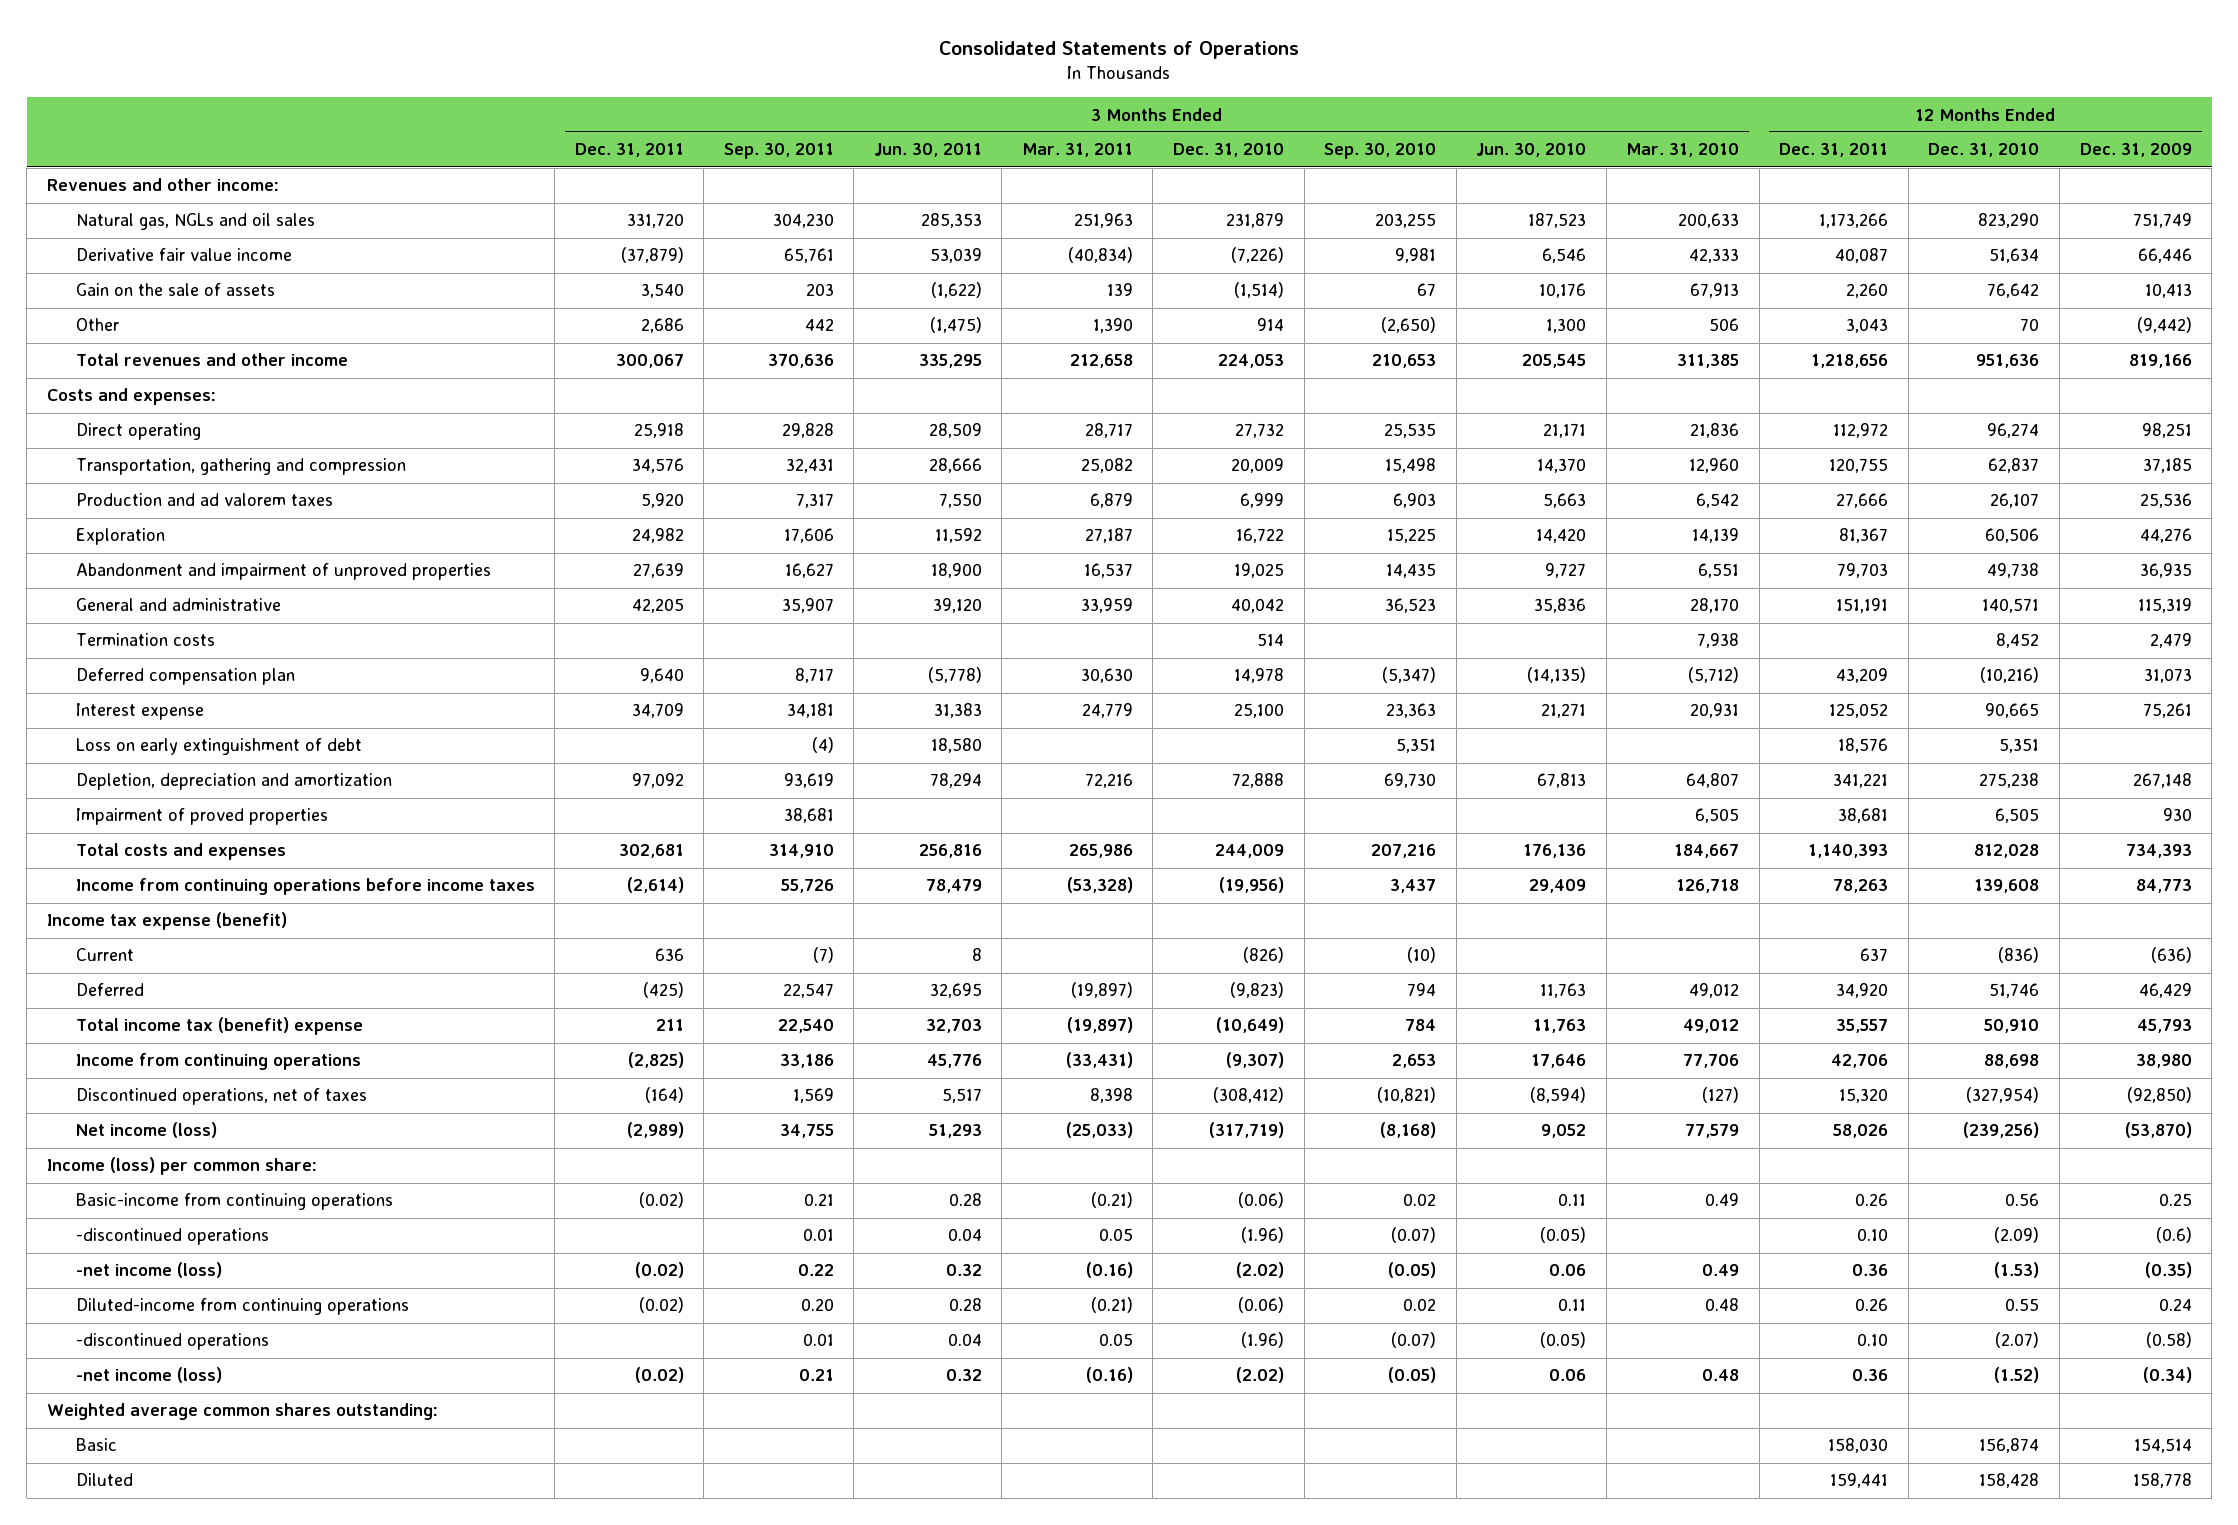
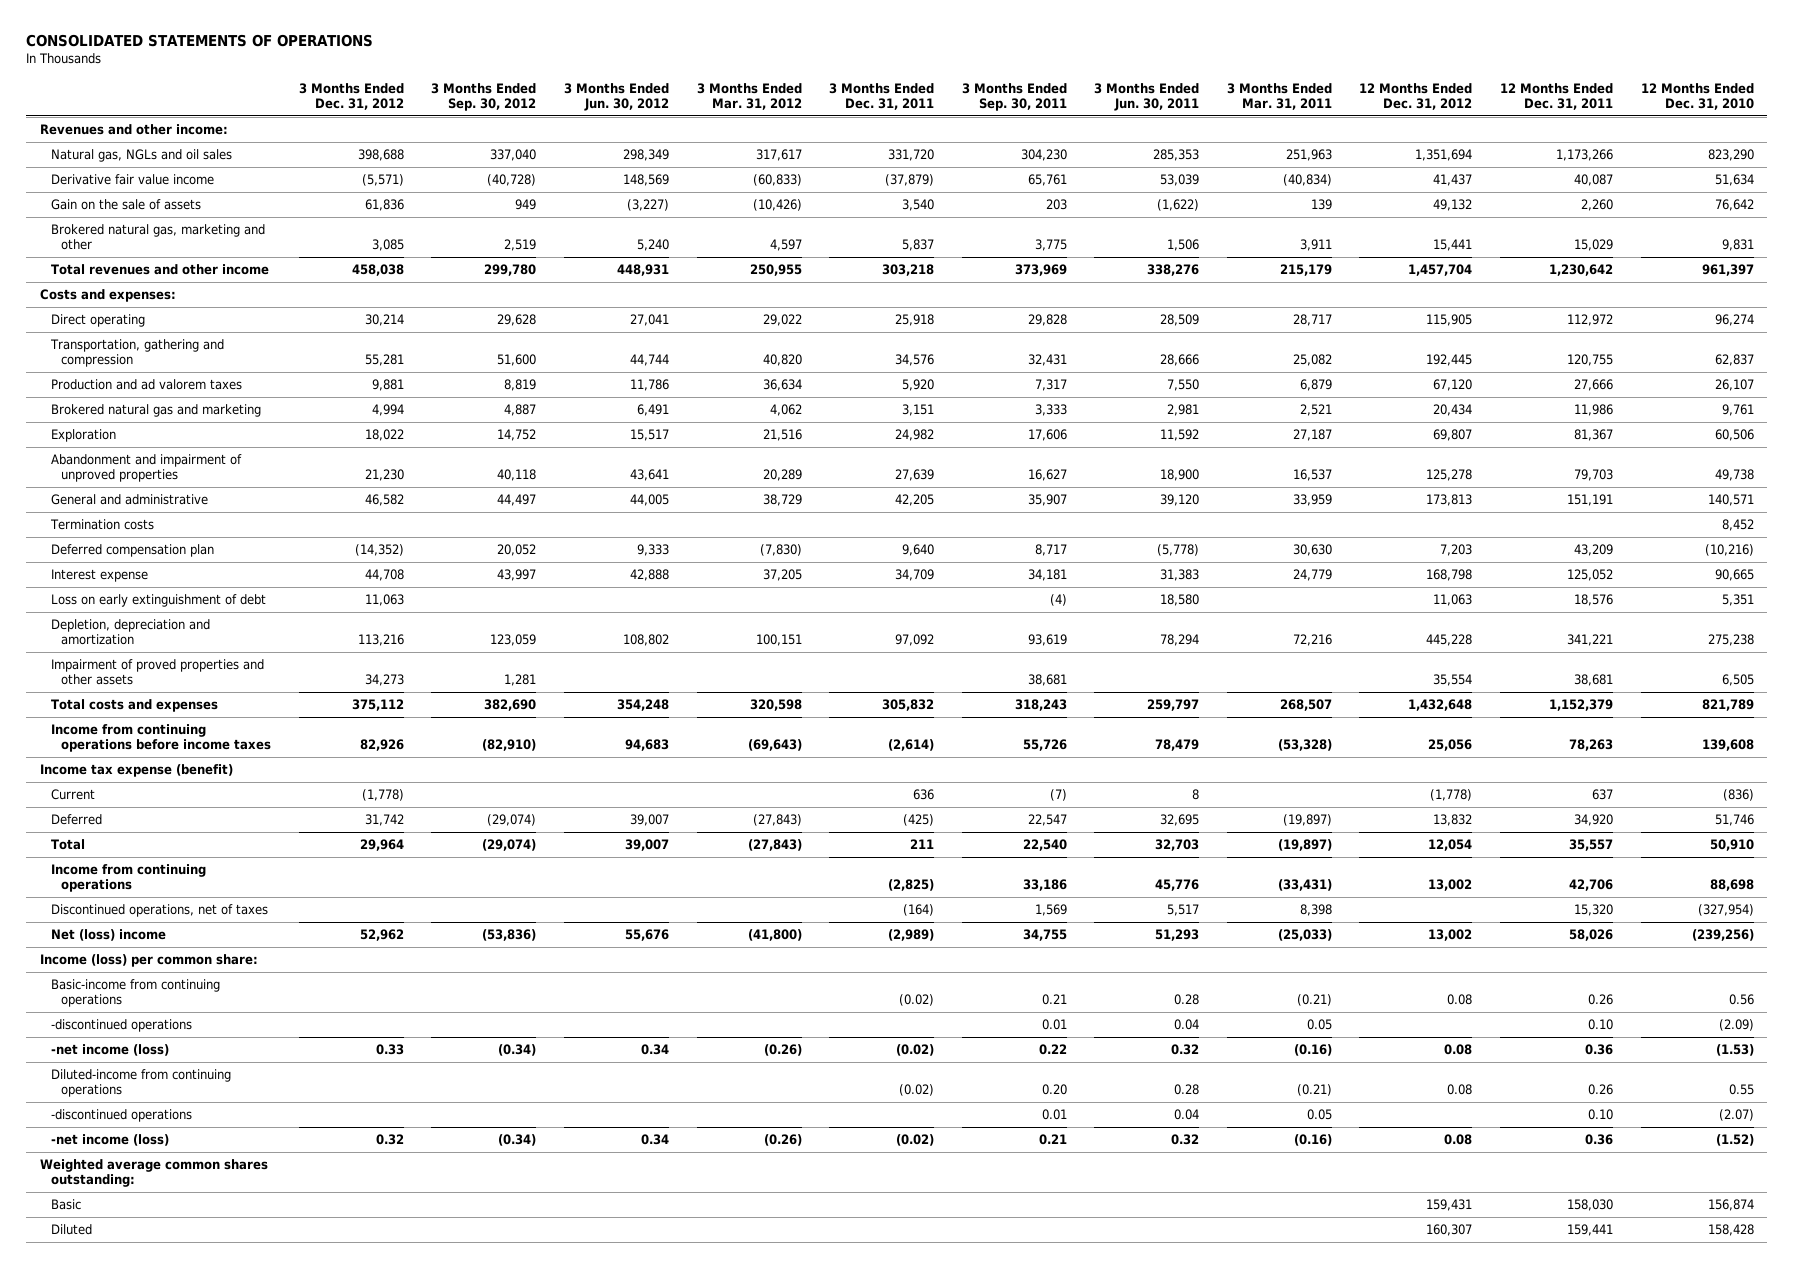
[939,40,1300,59] Consolidated Statements of Operations -> [26,33,374,47] CONSOLIDATED STATEMENTS OF OPERATIONS
[1172,143,1284,158] Dec. 31, 2010 -> none
[1324,143,1437,160] Sep. 30, 2010 -> none
[1476,143,1587,158] Jun. 30, 2010 -> none
[1626,143,1740,158] Mar. 31, 2010 -> none
[2079,143,2192,158] Dec. 31, 2009 -> none
none -> [298,82,404,110] 3 Months Ended Dec. 31, 2012
none -> [431,82,537,111] 3 Months Ended Sep. 30, 2012
none -> [564,82,670,111] 3 Months Ended Jun. 30, 2012
none -> [696,82,802,110] 3 Months Ended Mar. 31, 2012
none -> [1359,82,1473,110] 12 Months Ended Dec. 31, 2012
[75,318,119,332] Other -> none
none -> [50,224,265,251] Brokered natural gas, marketing and other
[615,354,684,369] 300,067 -> [882,264,935,277] 303,218
[767,354,834,369] 370,636 -> [1014,264,1067,277] 373,969
[918,354,982,369] 335,295 -> [1147,264,1200,277] 338,276
[1069,354,1133,369] 212,658 -> [1279,264,1332,277] 215,179
[1811,354,1889,369] 1,218,656 -> [1549,264,1614,277] 1,230,642
[1976,354,2040,369] 951,636 -> [1701,264,1754,277] 961,397
none -> [50,404,261,418] Brokered natural gas and marketing
[75,808,328,826] Impairment of proved properties -> [50,659,264,686] Impairment of proved properties and other assets
[618,844,684,859] 302,681 -> [882,699,935,712] 305,832
[768,844,834,859] 314,910 -> [1014,699,1067,712] 318,243
[918,844,982,859] 256,816 -> [1147,699,1200,712] 259,797
[1068,844,1133,859] 265,986 -> [1279,699,1332,712] 268,507
[1808,844,1889,859] 1,140,393 -> [1549,699,1614,712] 1,152,379
[1974,844,2040,859] 812,028 -> [1701,699,1754,712] 821,789
[75,1017,363,1036] Total income tax (benefit) expense -> [50,839,85,851] Total
[75,1122,217,1139] Net income (loss) -> [50,929,166,942] Net (loss) income

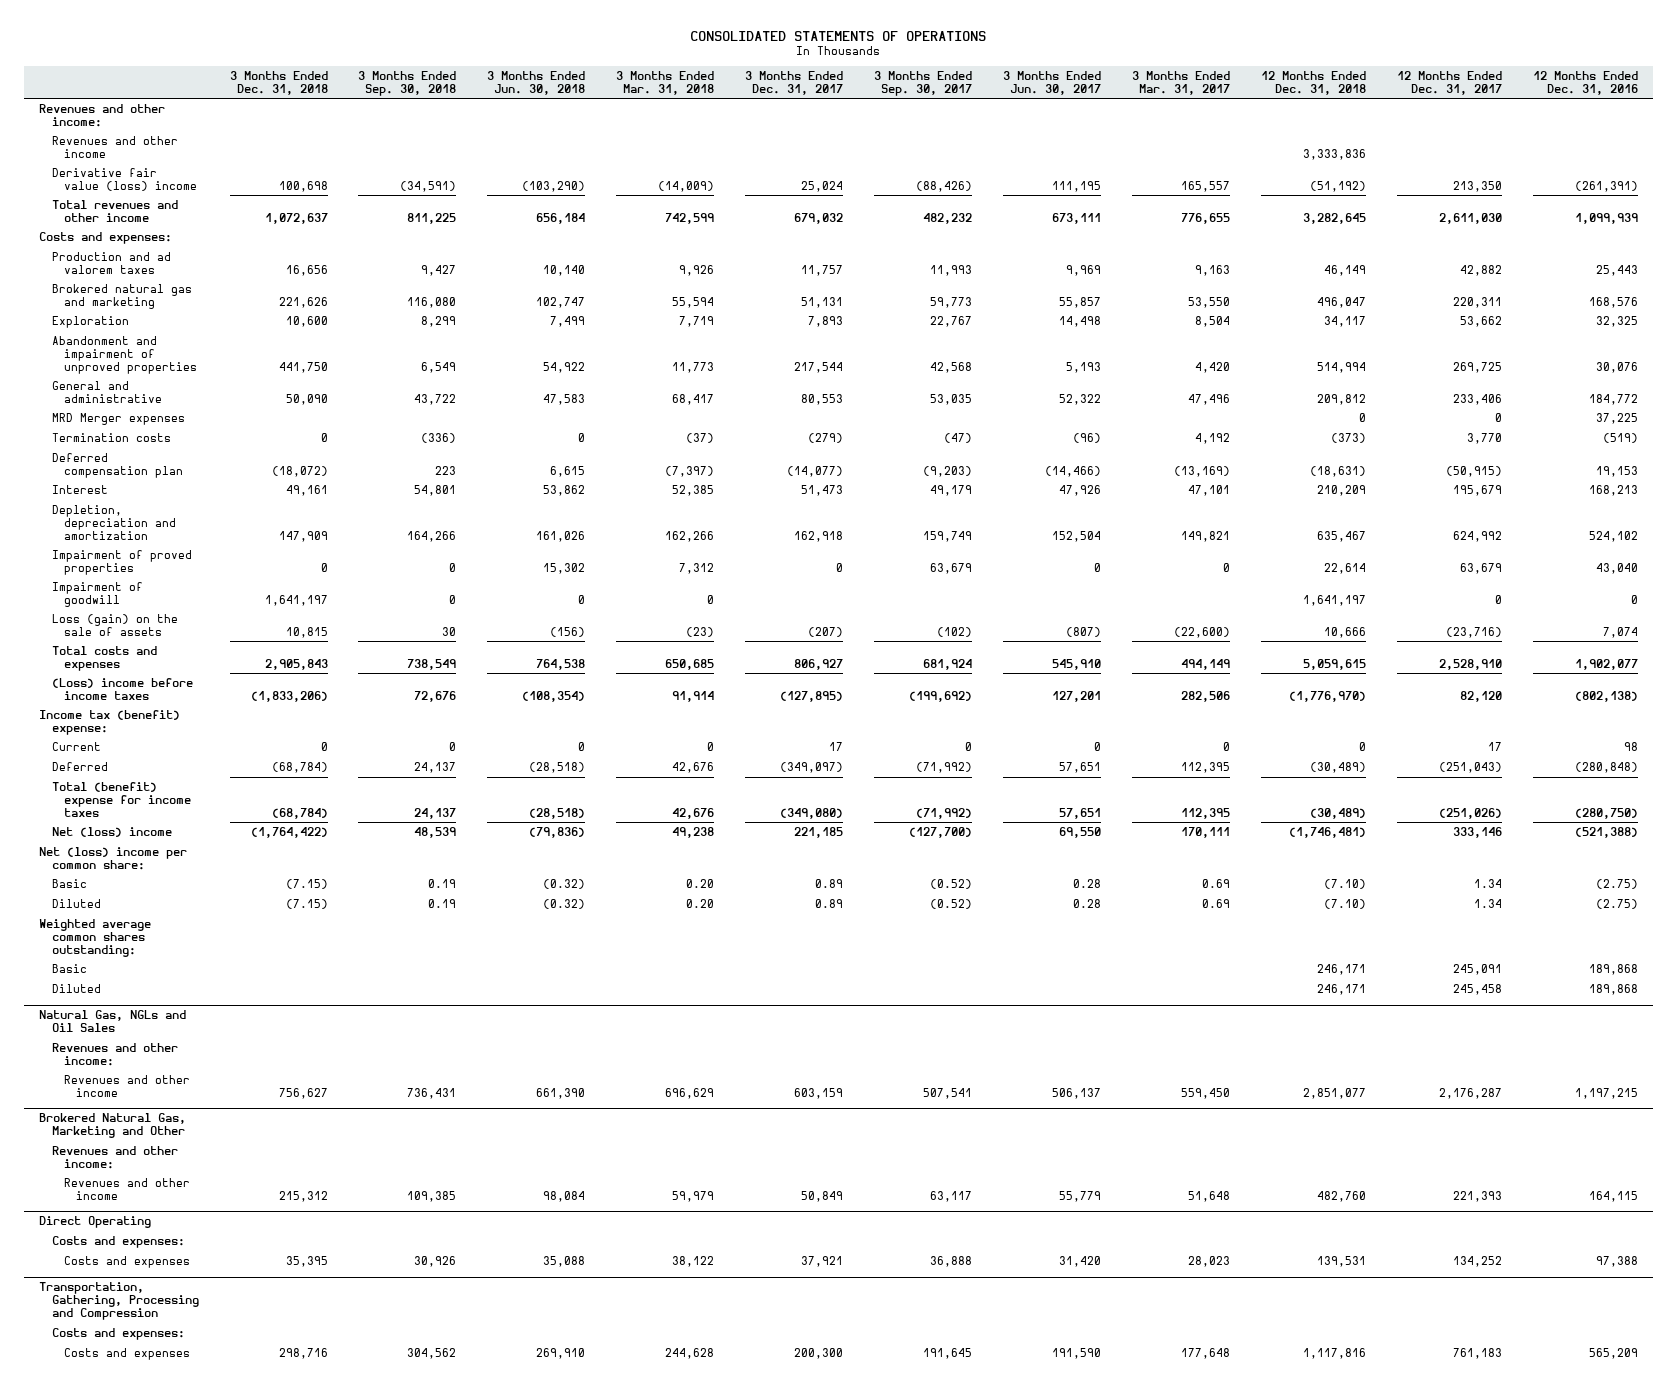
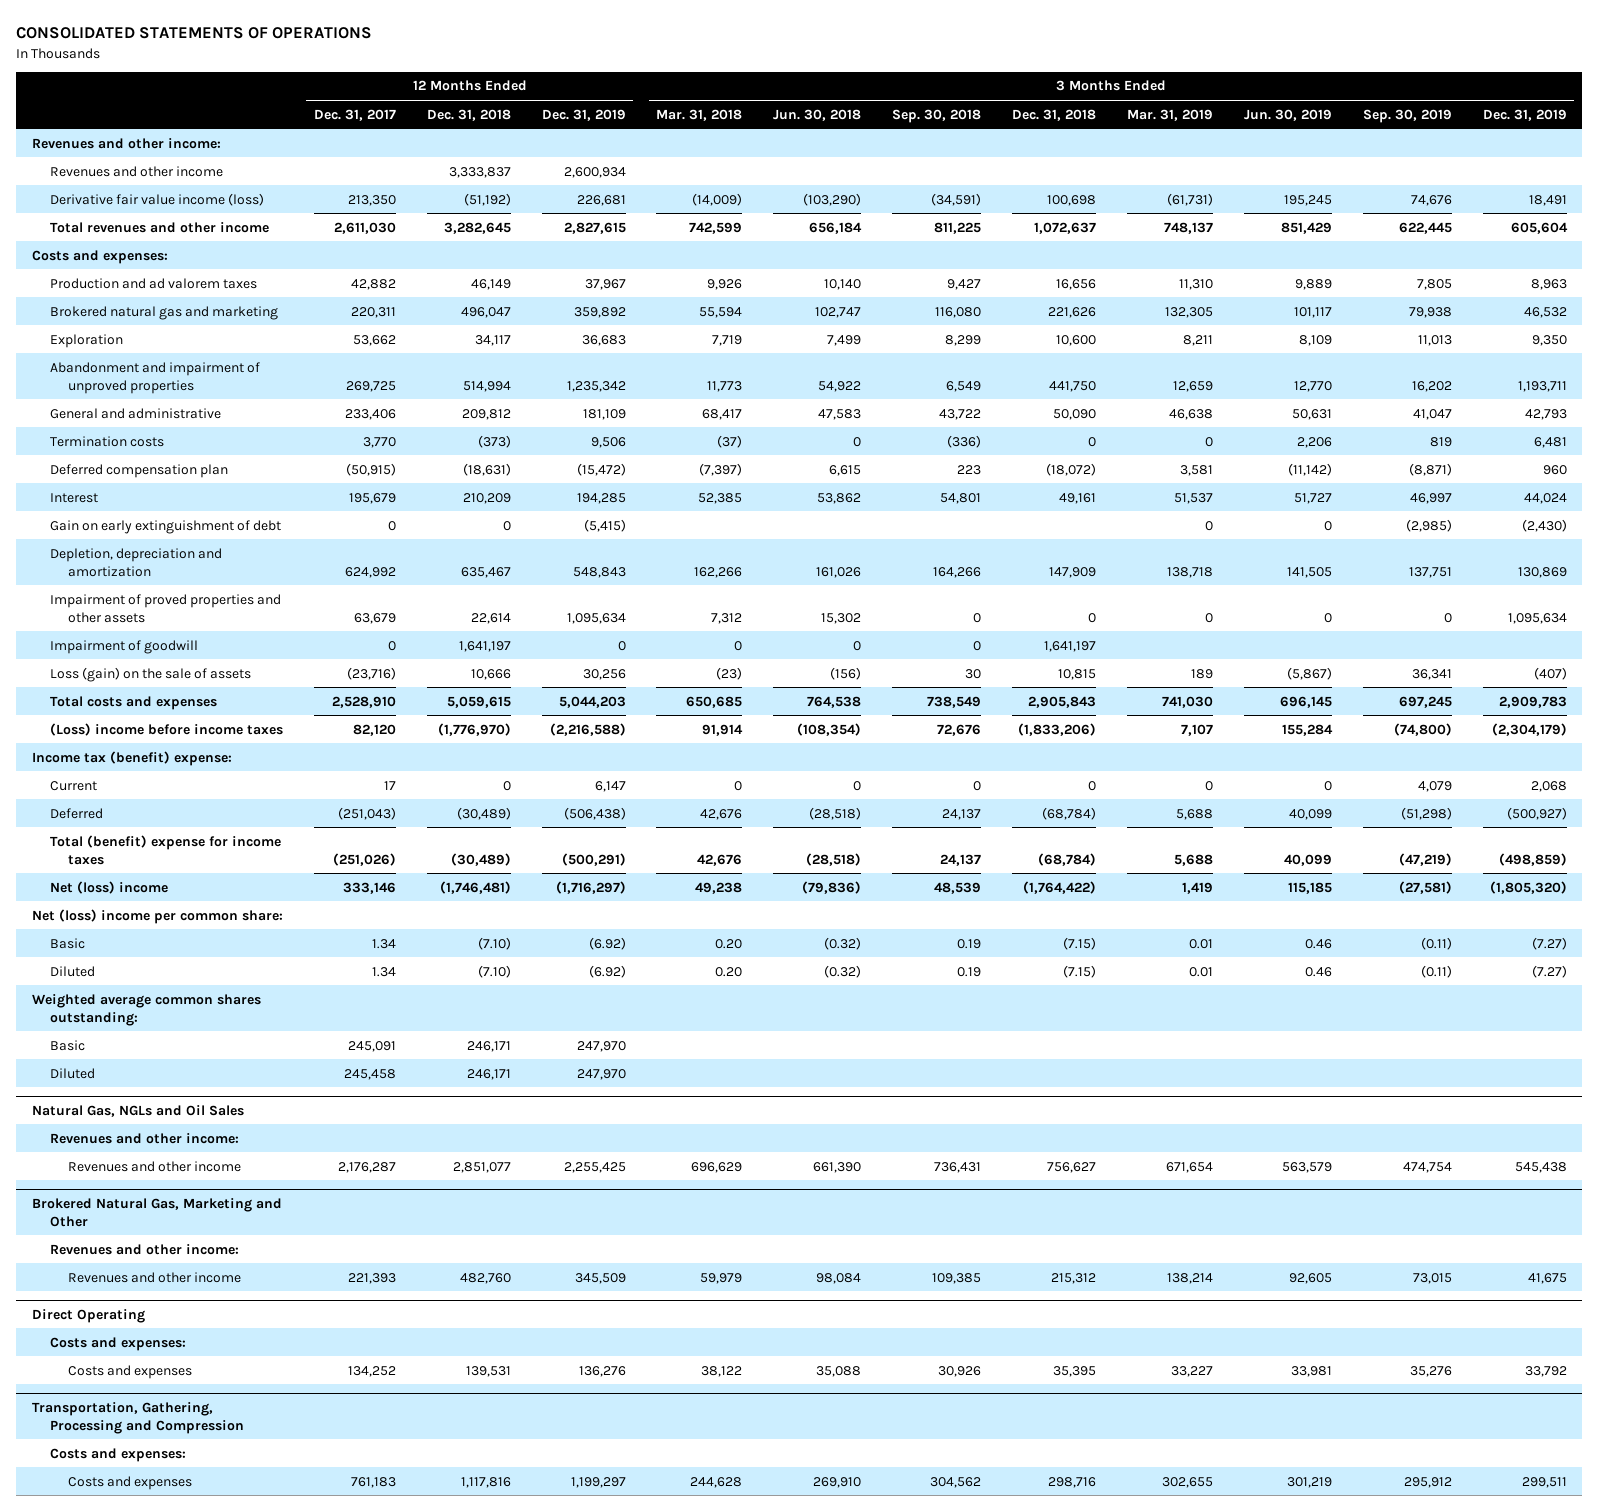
[745,70,844,95] 3 Months Ended Dec. 31, 2017 -> none
[874,70,973,96] 3 Months Ended Sep. 30, 2017 -> none
[1003,70,1102,95] 3 Months Ended Jun. 30, 2017 -> none
[1131,70,1230,95] 3 Months Ended Mar. 31, 2017 -> none
[1532,70,1638,95] 12 Months Ended Dec. 31, 2016 -> none
none -> [541,108,626,121] Dec. 31, 2019
none -> [1126,108,1213,121] Mar. 31, 2019
none -> [1243,108,1332,121] Jun. 30, 2019
none -> [1362,108,1452,123] Sep. 30, 2019
none -> [1482,108,1567,121] Dec. 31, 2019
[1302,148,1366,160] 3,333,836 -> [448,166,511,178] 3,333,837
[51,167,198,191] Derivative fair value (loss) income -> [49,192,264,206] Derivative fair value income (loss)
[51,412,185,425] MRD Merger expenses -> none
none -> [49,519,281,534] Gain on early extinguishment of debt
[51,549,192,575] Impairment of proved properties -> [49,593,281,623] Impairment of proved properties and other assets

